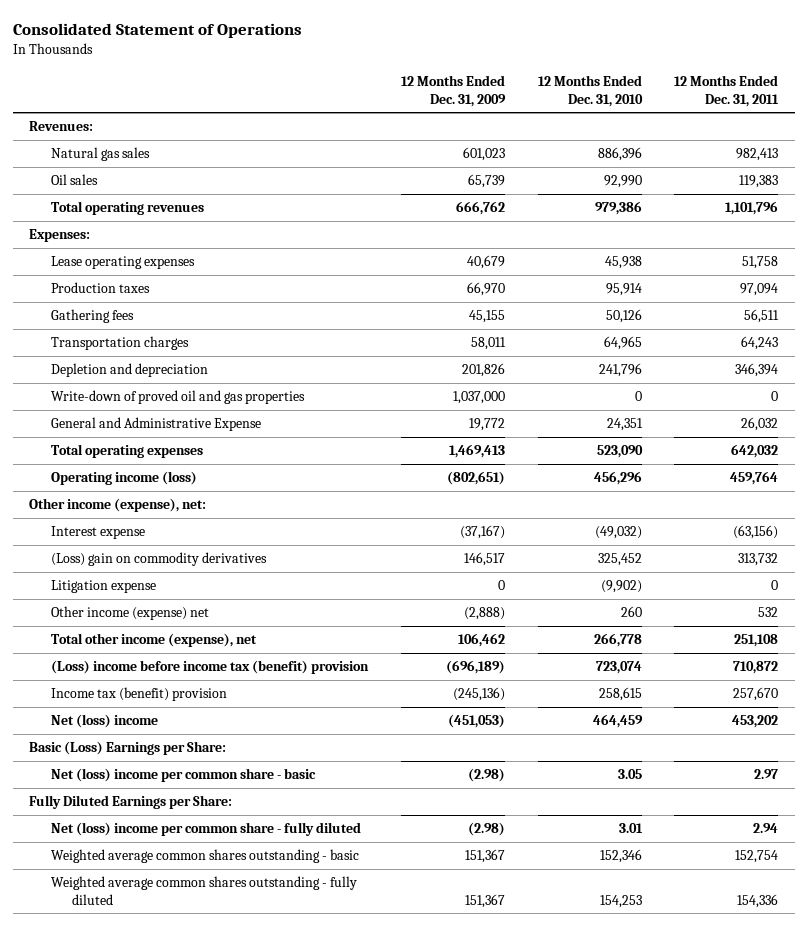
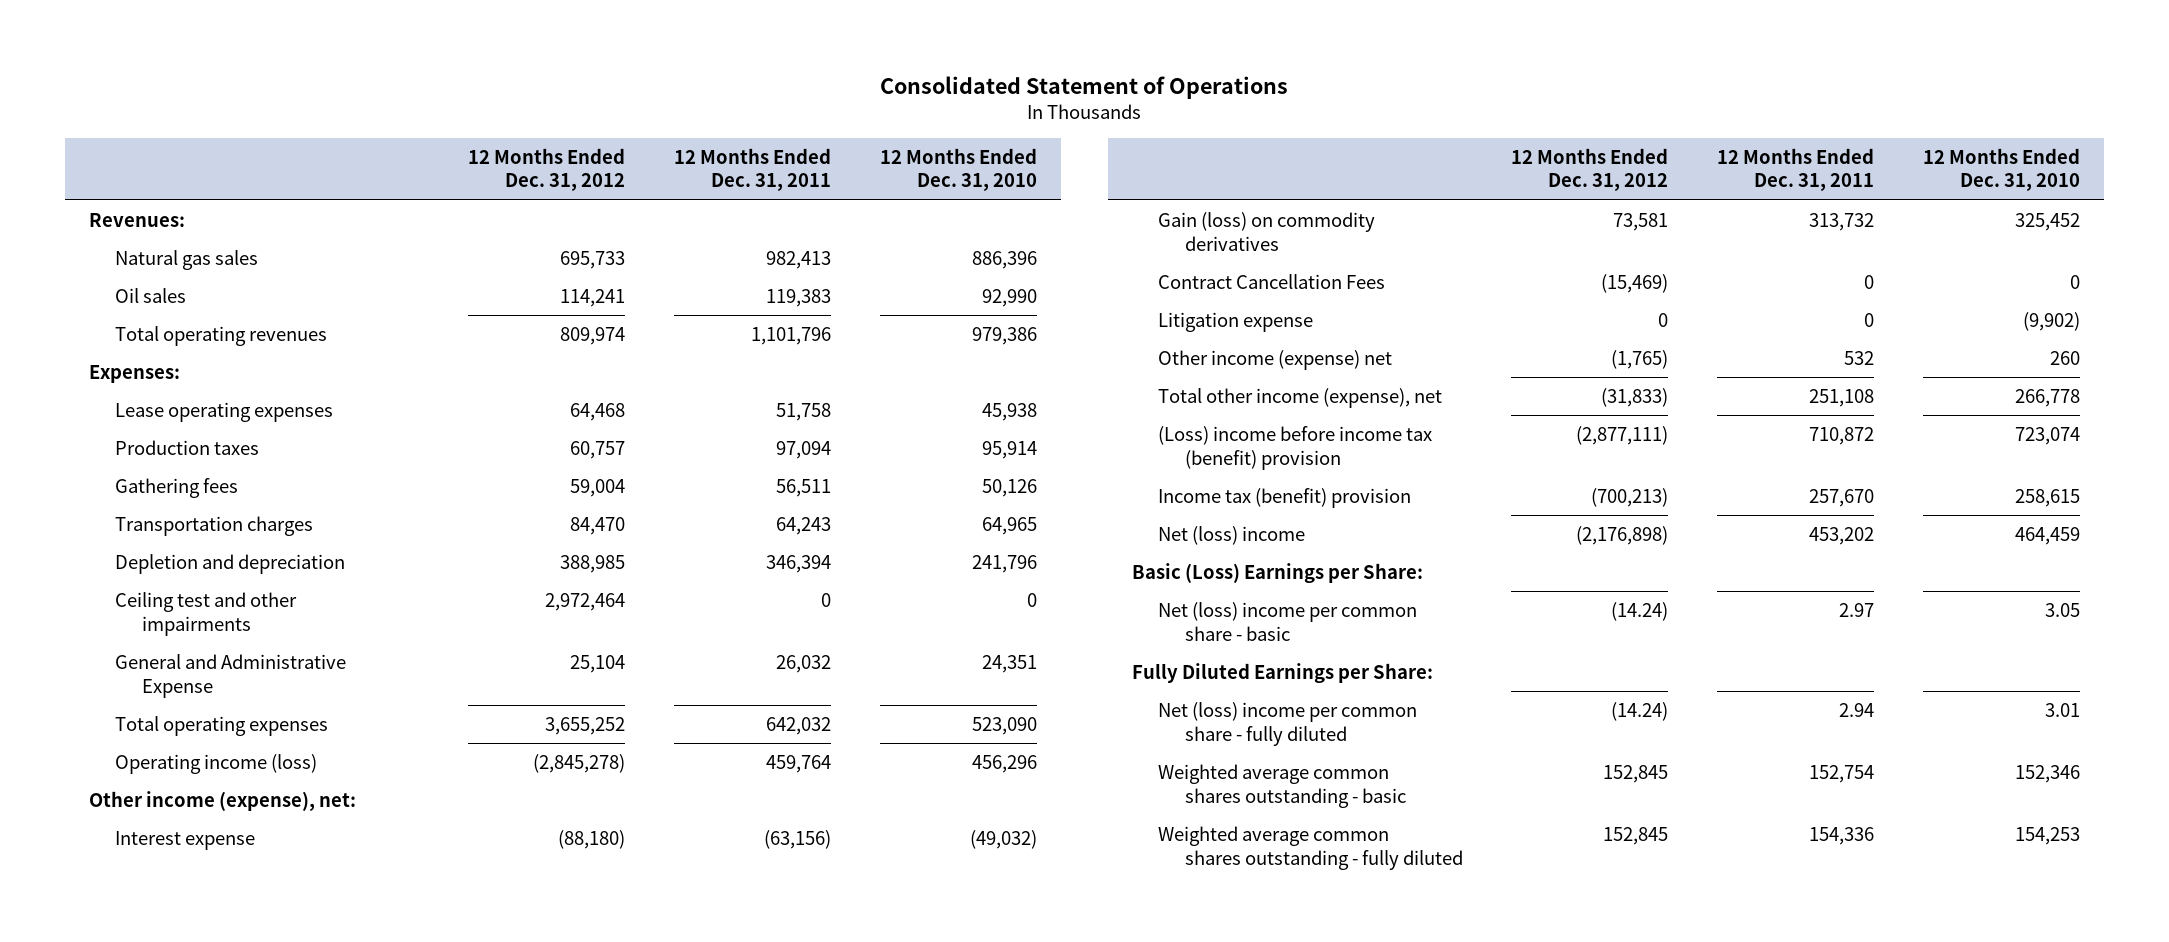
[400,75,506,107] 12 Months Ended Dec. 31, 2009 -> none
none -> [468,147,626,192] 12 Months Ended Dec. 31, 2012
[50,390,305,405] Write-down of proved oil and gas properties -> none
none -> [115,591,298,636] Ceiling test and other impairments
[50,552,267,567] (Loss) gain on commodity derivatives -> [1158,211,1376,251] Gain (loss) on commodity derivatives
none -> [1158,273,1386,289] Contract Cancellation Fees

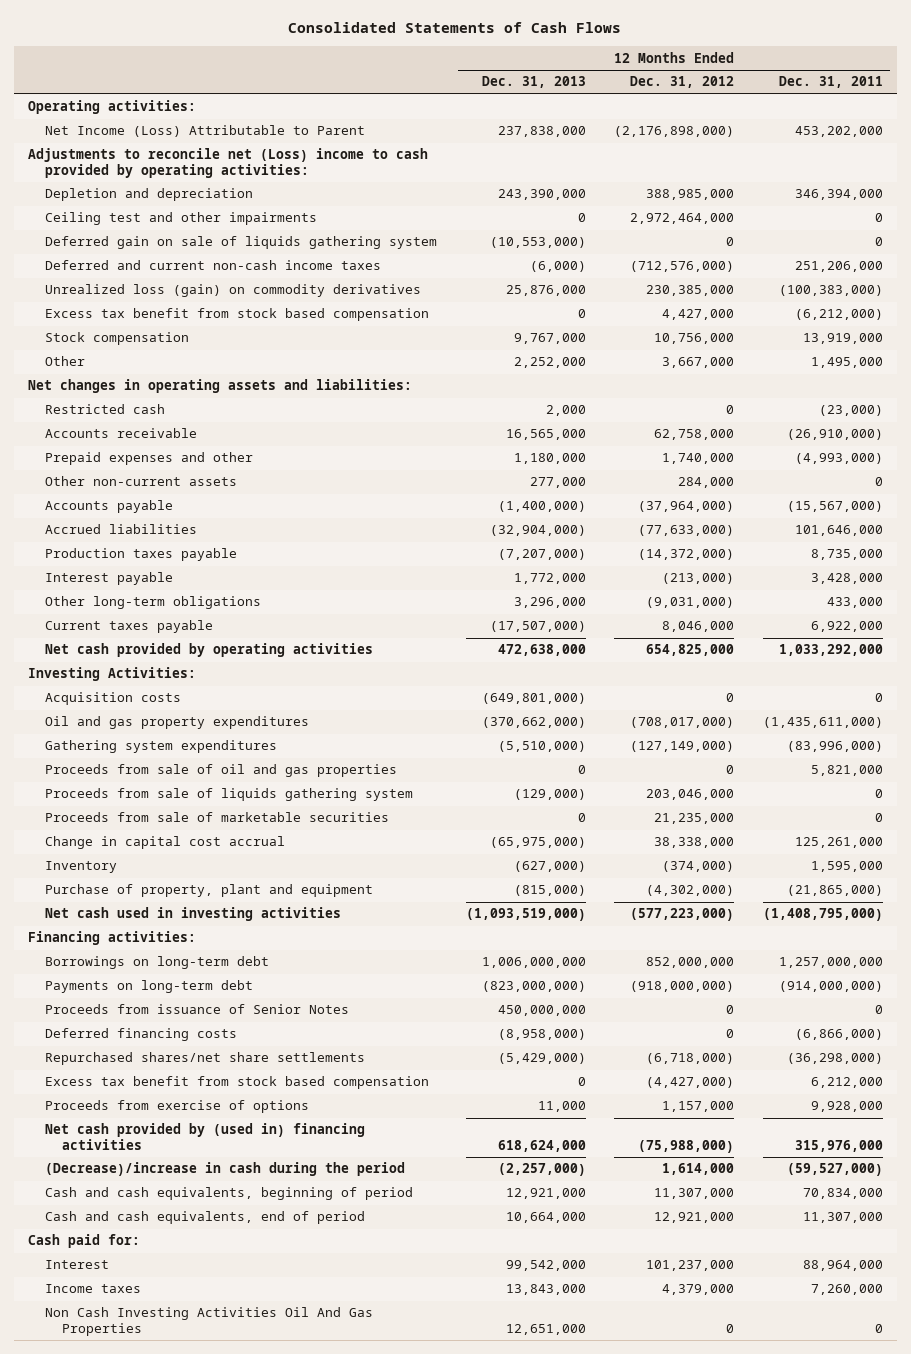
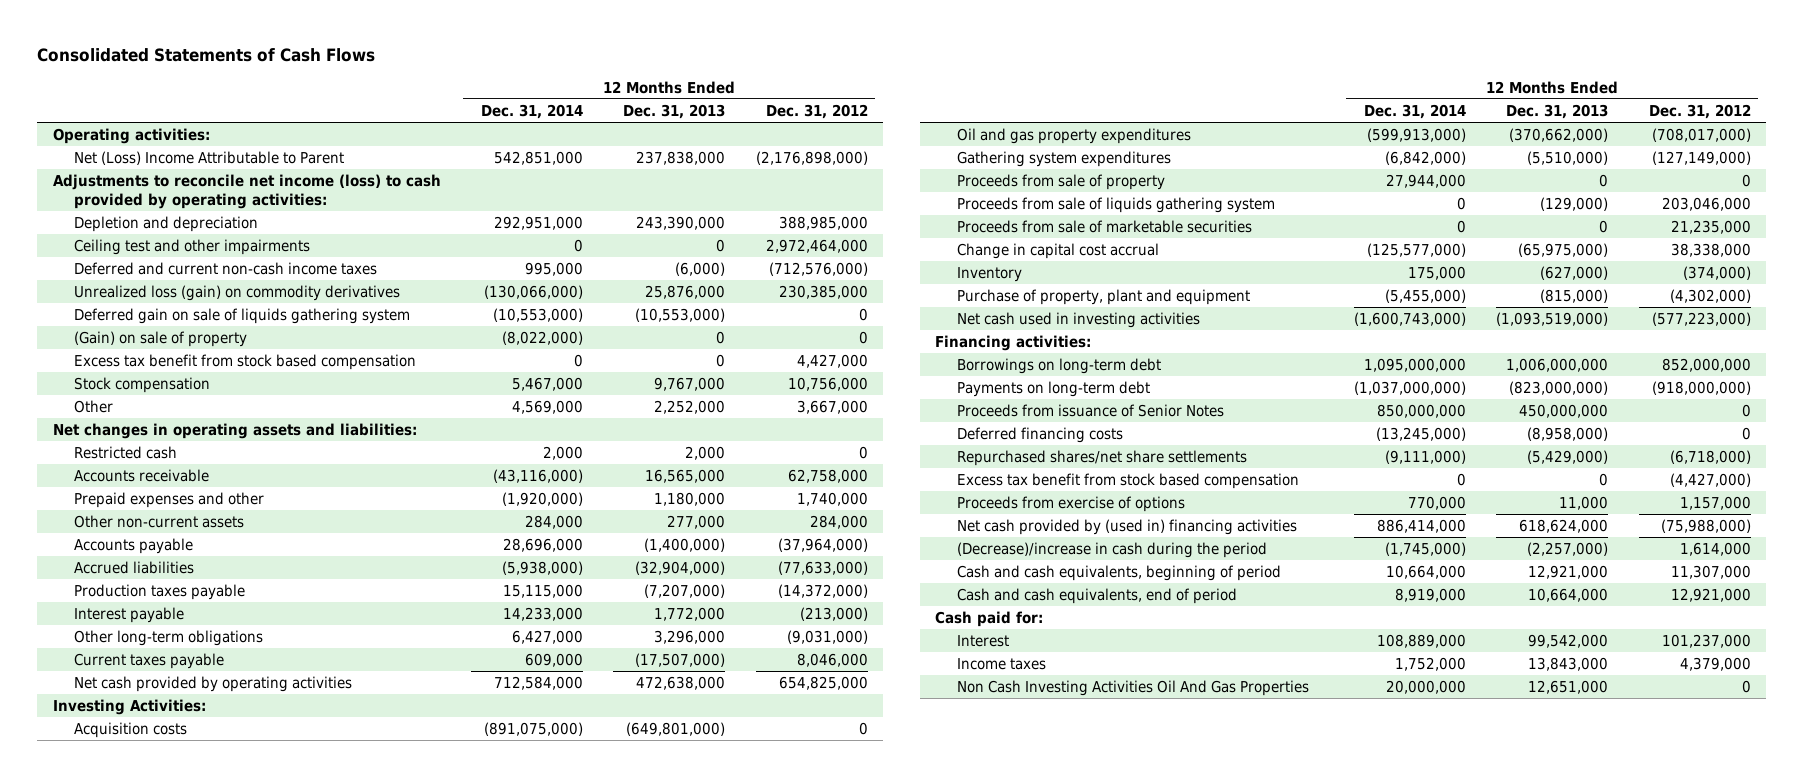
[778,76,883,89] Dec. 31, 2011 -> none
none -> [480,104,583,120] Dec. 31, 2014
[45,125,366,138] Net Income (Loss) Attributable to Parent -> [73,151,344,166] Net (Loss) Income Attributable to Parent
[27,148,428,179] Adjustments to reconcile net (Loss) income to cash provided by operating activities: -> [52,174,441,209] Adjustments to reconcile net income (loss) to cash provided by operating activities:
[45,236,438,250] Deferred gain on sale of liquids gathering system -> [73,308,410,325] Deferred gain on sale of liquids gathering system
none -> [73,331,247,348] (Gain) on sale of property
[45,764,398,778] Proceeds from sale of oil and gas properties -> [956,174,1165,191] Proceeds from sale of property

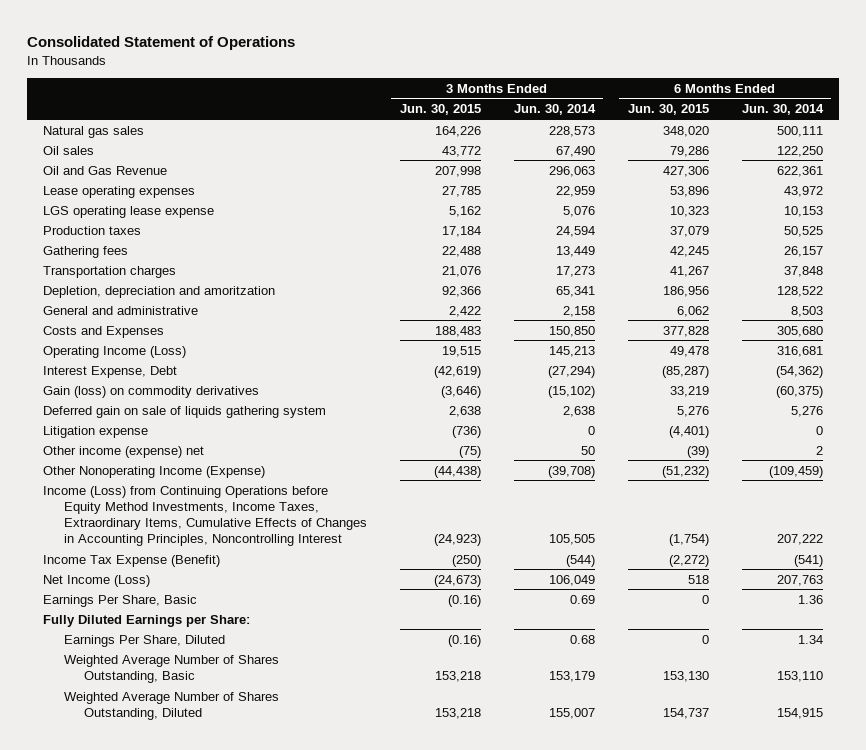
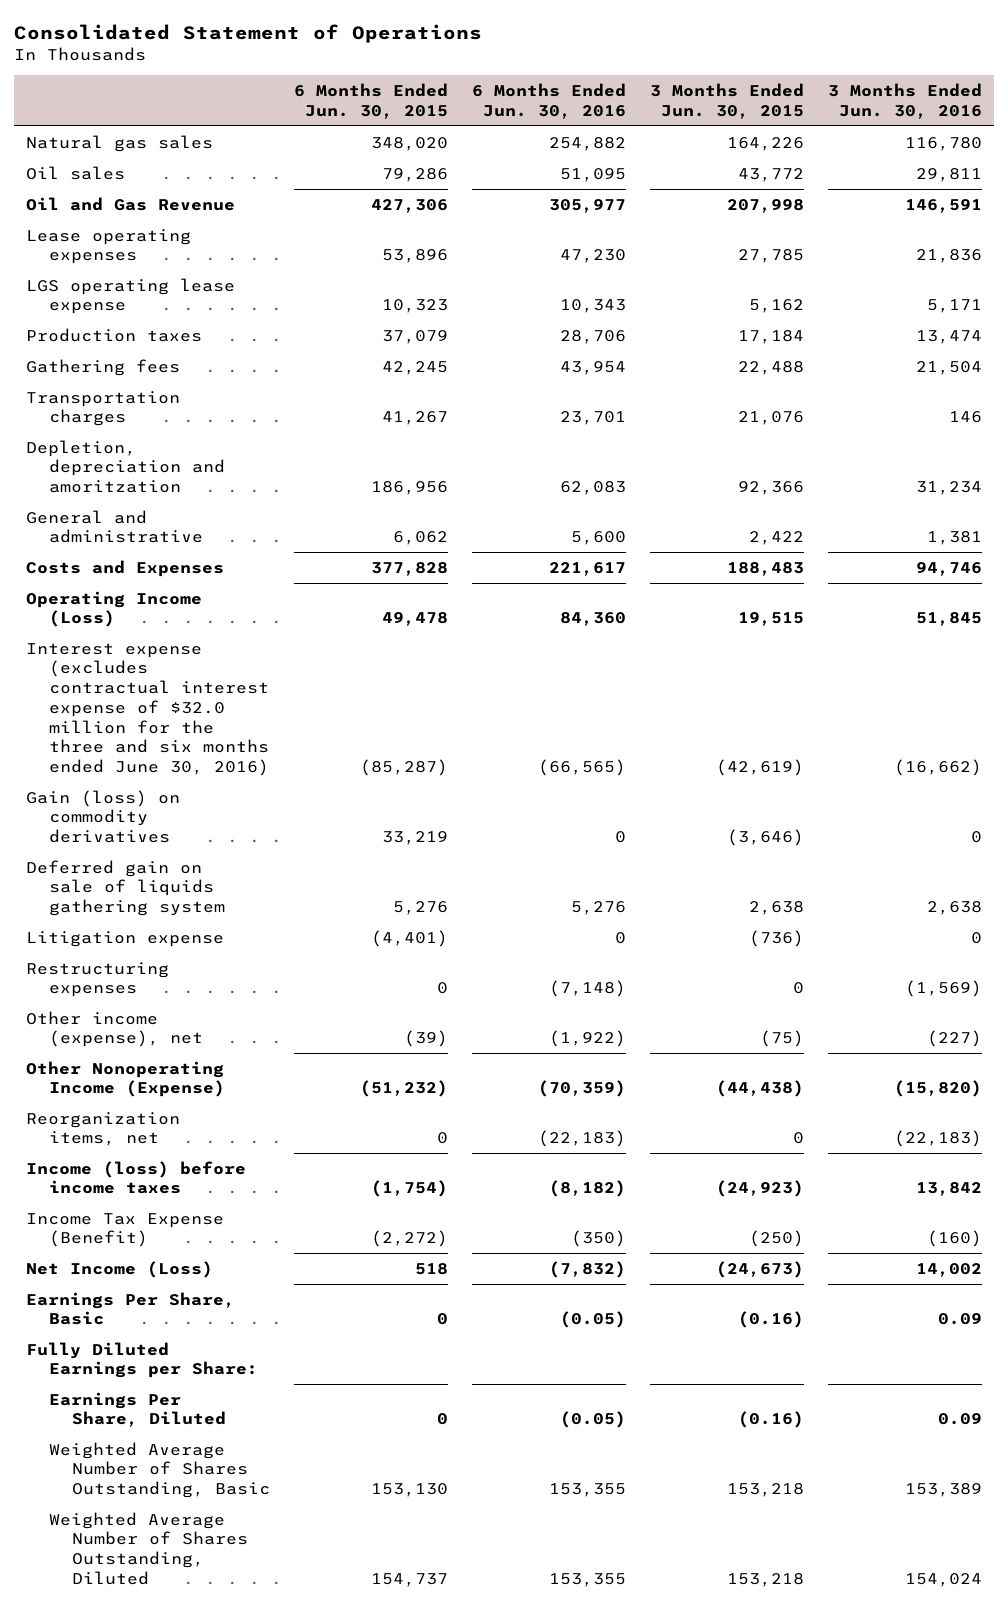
[513,104,596,116] Jun. 30, 2014 -> none
[741,104,824,116] Jun. 30, 2014 -> none
none -> [471,83,626,119] 6 Months Ended Jun. 30, 2016
none -> [827,83,982,119] 3 Months Ended Jun. 30, 2016
[43,365,178,378] Interest Expense, Debt -> [26,642,270,776] Interest expense (excludes contractual interest expense of $32.0 million for the three and six months ended June 30, 2016)
none -> [26,961,170,998] Restructuring expenses
[43,445,205,458] Other income (expense) net -> [26,1010,204,1048] Other income (expense), net
none -> [26,1111,181,1147] Reorganization items, net
[43,485,367,547] Income (Loss) from Continuing Operations before Equity Method Investments, Income Taxes, Extraordinary Items, Cumulative Effects of Changes in Accounting Principles, Noncontrolling Interest -> [26,1160,247,1195] Income (loss) before income taxes

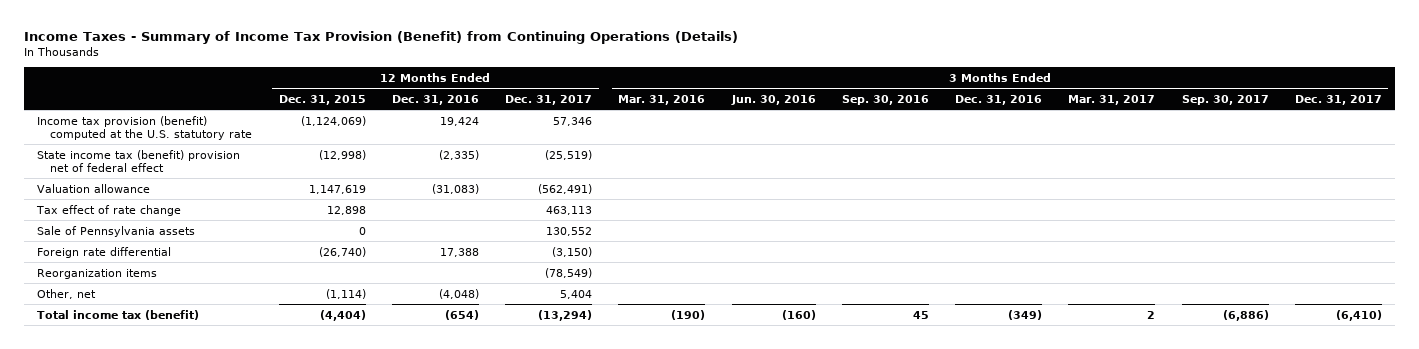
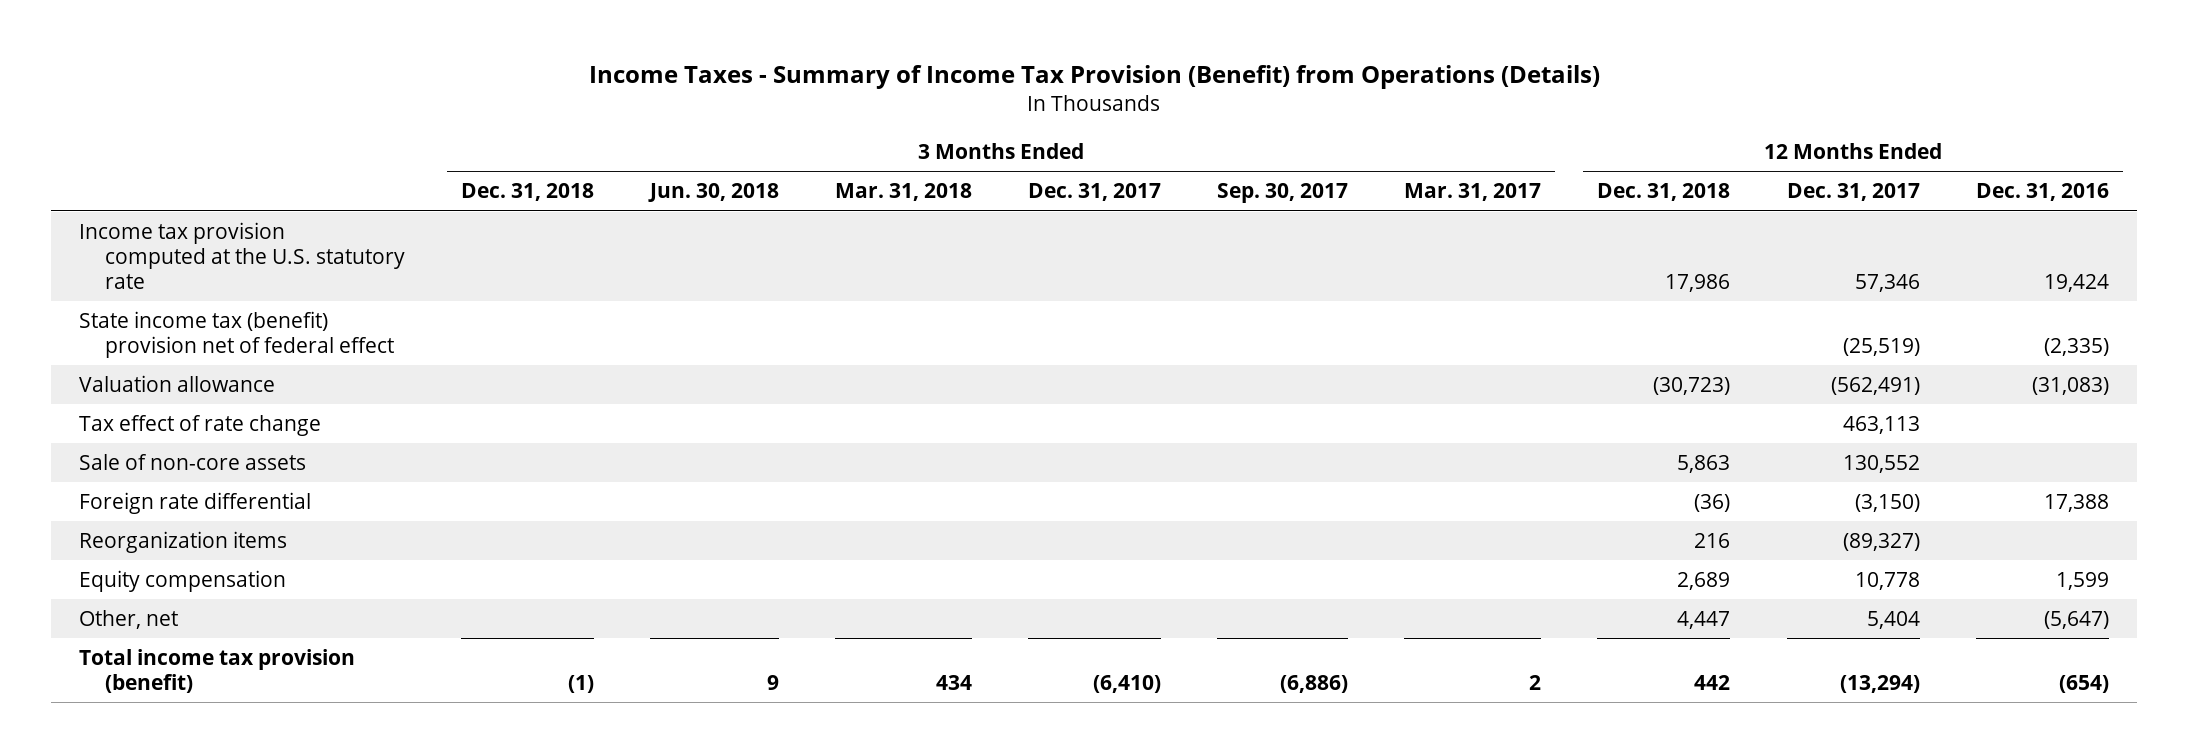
[23,31,738,45] Income Taxes - Summary of Income Tax Provision (Benefit) from Continuing Operations (Details) -> [588,65,1600,90] Income Taxes - Summary of Income Tax Provision (Benefit) from Operations (Details)
[278,94,366,105] Dec. 31, 2015 -> none
[618,94,706,105] Mar. 31, 2016 -> none
[730,94,816,105] Jun. 30, 2016 -> none
[841,94,929,105] Sep. 30, 2016 -> none
[955,94,1043,105] Dec. 31, 2016 -> none
none -> [460,183,594,202] Dec. 31, 2018
none -> [648,183,780,203] Jun. 30, 2018
none -> [835,183,973,202] Mar. 31, 2018
none -> [1597,183,1731,202] Dec. 31, 2018
[36,115,253,141] Income tax provision (benefit) computed at the U.S. statutory rate -> [78,222,405,289] Income tax provision computed at the U.S. statutory rate
[36,225,195,237] Sale of Pennsylvania assets -> [78,454,306,471] Sale of non-core assets
[545,267,593,278] (78,549) -> [1842,533,1920,552] (89,327)
none -> [78,570,286,593] Equity compensation
[438,288,479,299] (4,048) -> [2043,611,2109,630] (5,647)
[36,309,199,320] Total income tax (benefit) -> [78,649,355,693] Total income tax provision (benefit)

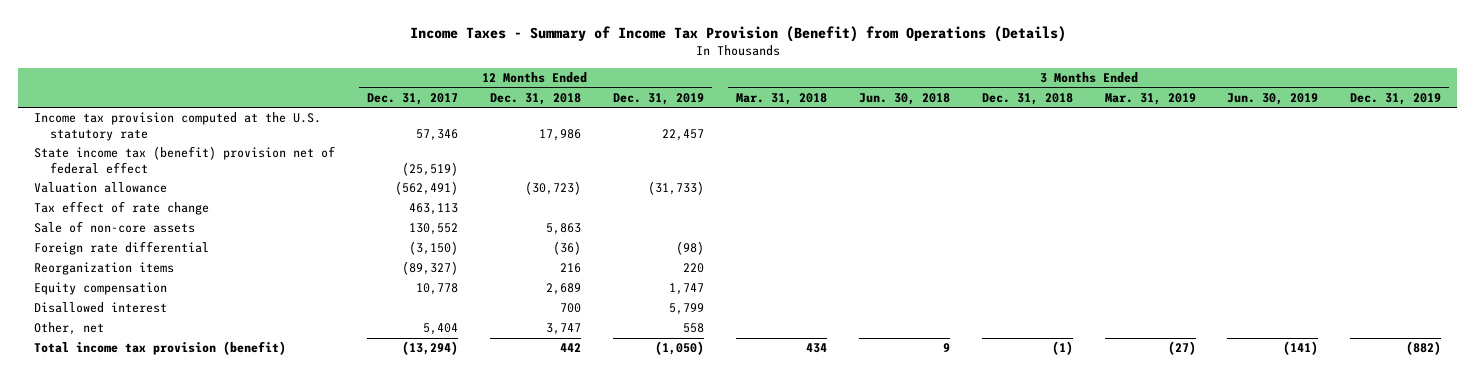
[1028,183,1162,202] Dec. 31, 2017 -> none
[1217,183,1349,204] Sep. 30, 2017 -> none
[1404,183,1542,202] Mar. 31, 2017 -> none
[1975,183,2109,202] Dec. 31, 2016 -> none
none -> [612,92,704,105] Dec. 31, 2019
none -> [1104,92,1196,105] Mar. 31, 2019
none -> [1227,92,1319,105] Jun. 30, 2019
none -> [1350,92,1442,105] Dec. 31, 2019
none -> [33,302,167,314] Disallowed interest
[1677,611,1731,630] 4,447 -> [545,323,581,336] 3,747

